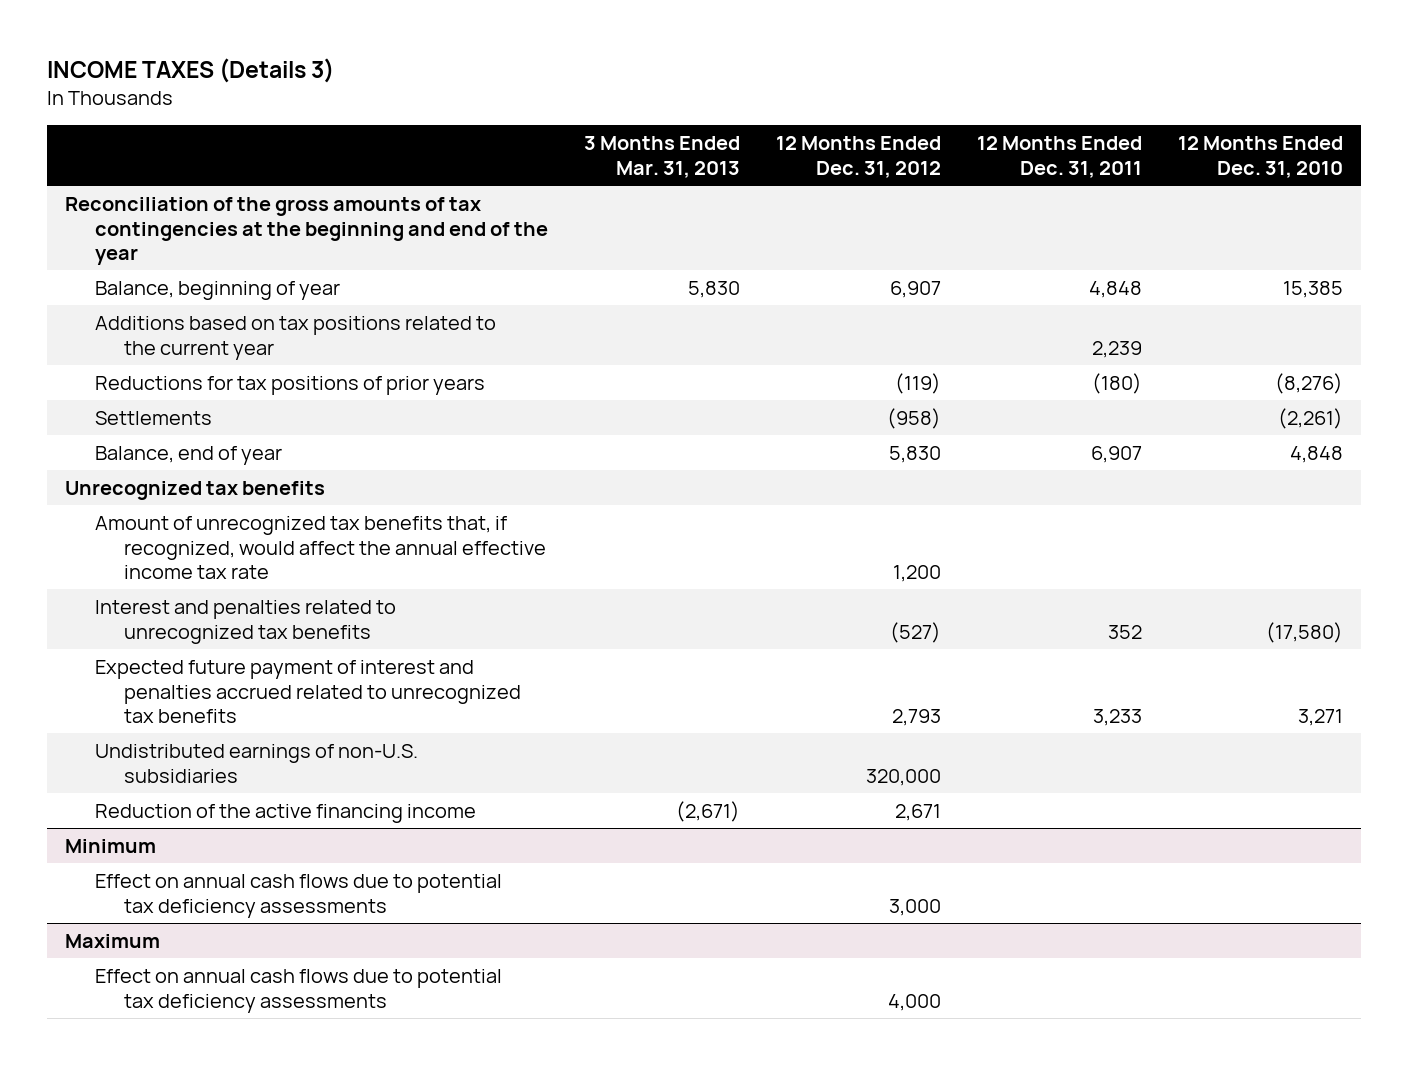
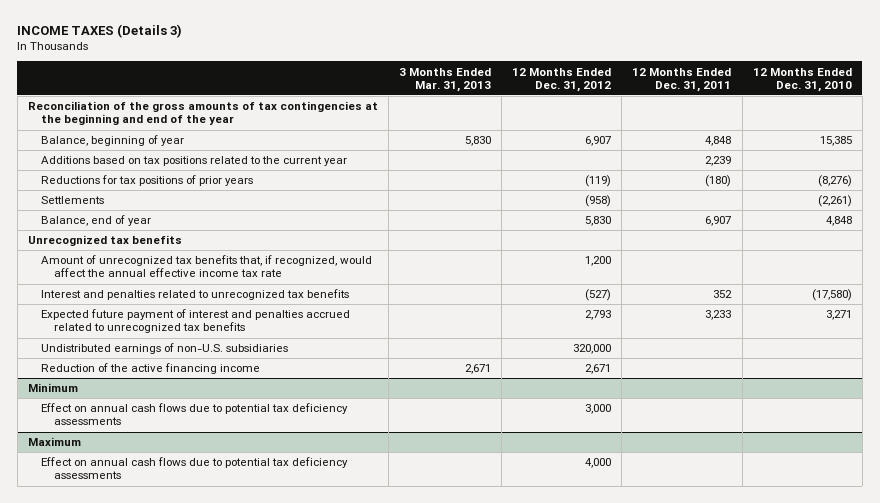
[675,800,740,822] (2,671) -> [465,364,492,375] 2,671

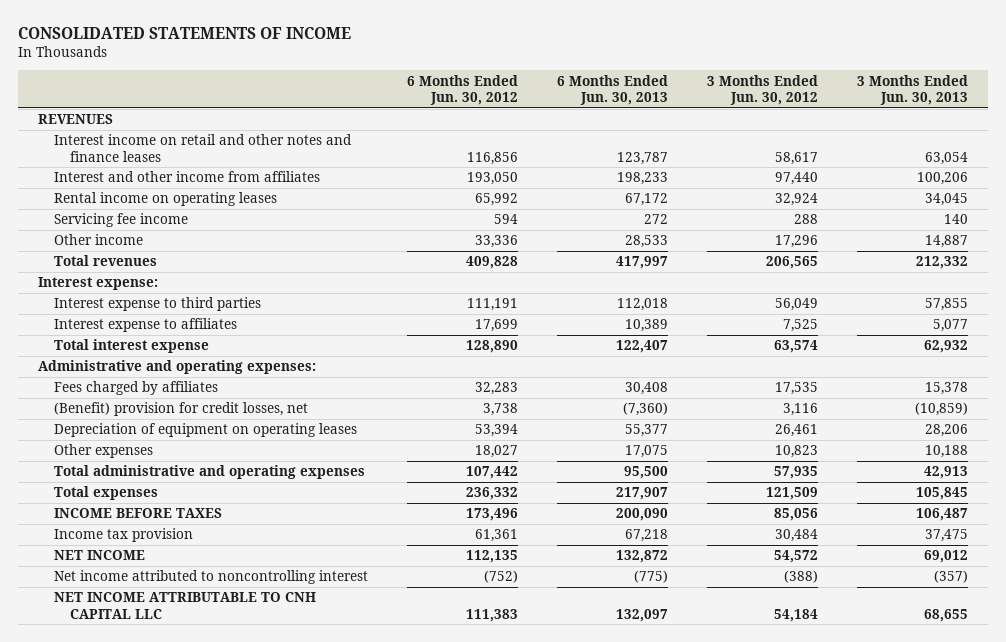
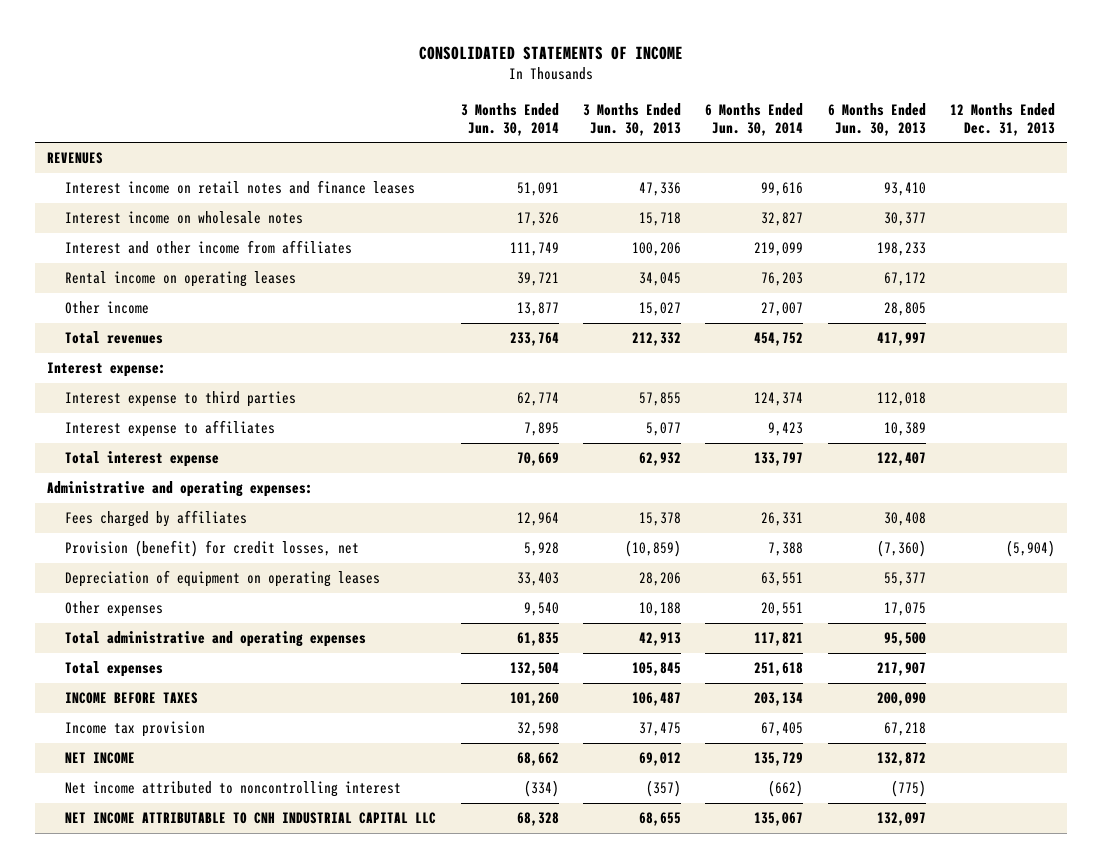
[407,74,519,105] 6 Months Ended Jun. 30, 2012 -> none
[707,74,819,105] 3 Months Ended Jun. 30, 2012 -> none
none -> [460,102,559,136] 3 Months Ended Jun. 30, 2014
none -> [705,102,804,136] 6 Months Ended Jun. 30, 2014
none -> [949,102,1055,136] 12 Months Ended Dec. 31, 2013
[53,134,352,162] Interest income on retail and other notes and finance leases -> [65,180,416,195] Interest income on retail notes and finance leases
[617,151,669,165] 123,787 -> [883,182,926,197] 93,410
[925,151,969,165] 63,054 -> [638,182,681,197] 47,336
none -> [65,211,304,225] Interest income on wholesale notes
[53,213,188,228] Servicing fee income -> none
[625,235,669,249] 28,533 -> [883,302,926,317] 28,805
[925,235,969,249] 14,887 -> [638,302,681,317] 15,027
[53,402,308,417] (Benefit) provision for credit losses, net -> [65,540,360,558] Provision (benefit) for credit losses, net
[53,592,316,619] NET INCOME ATTRIBUTABLE TO CNH CAPITAL LLC -> [65,812,437,825] NET INCOME ATTRIBUTABLE TO CNH INDUSTRIAL CAPITAL LLC

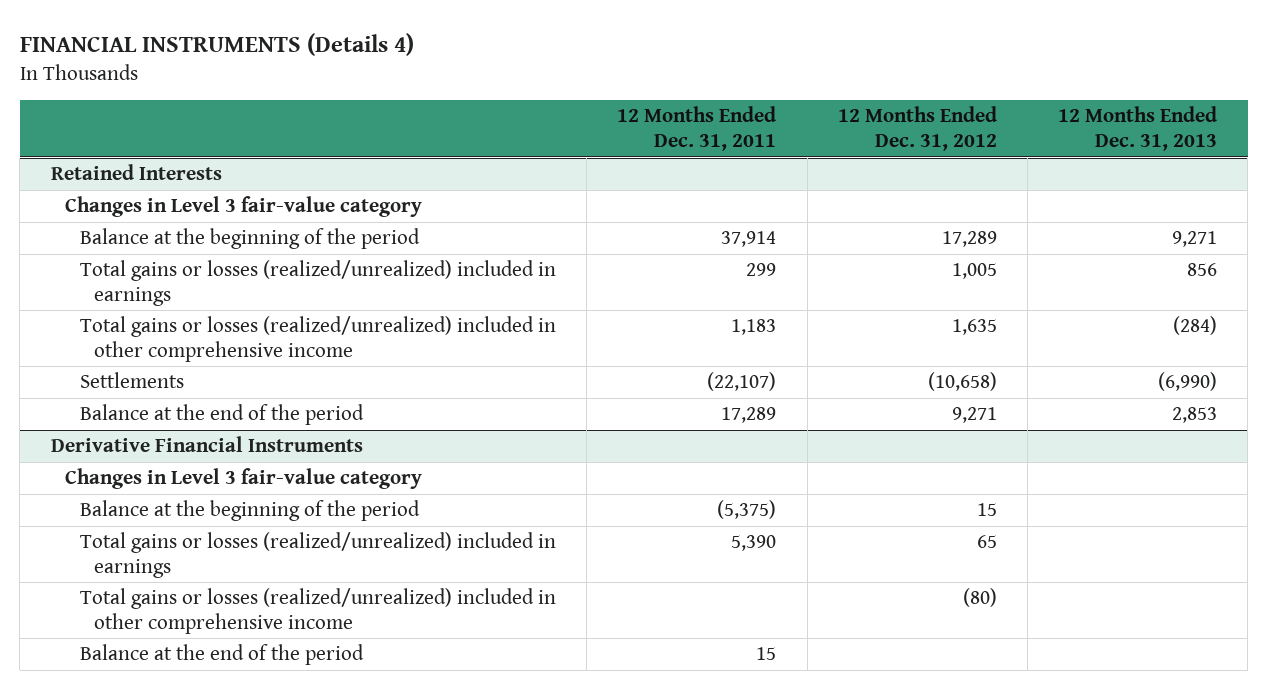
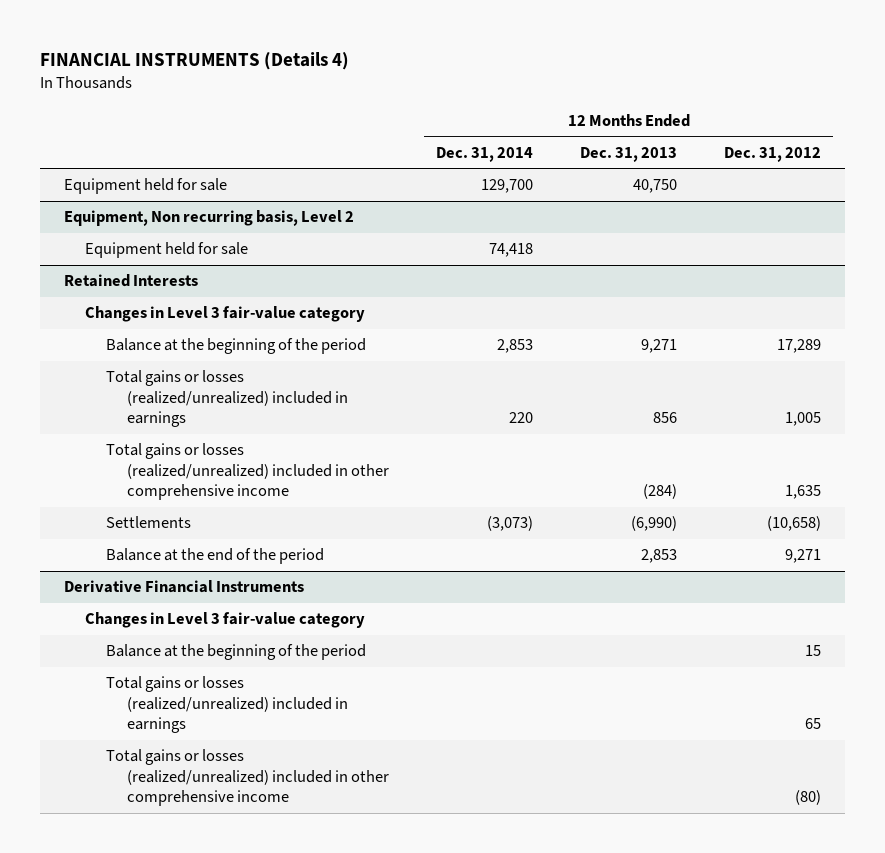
[617,106,777,152] 12 Months Ended Dec. 31, 2011 -> none
none -> [436,146,534,162] Dec. 31, 2014
none -> [63,178,227,195] Equipment held for sale
none -> [63,210,354,227] Equipment, Non recurring basis, Level 2
none -> [84,242,248,259] Equipment held for sale
[79,644,364,666] Balance at the end of the period -> none

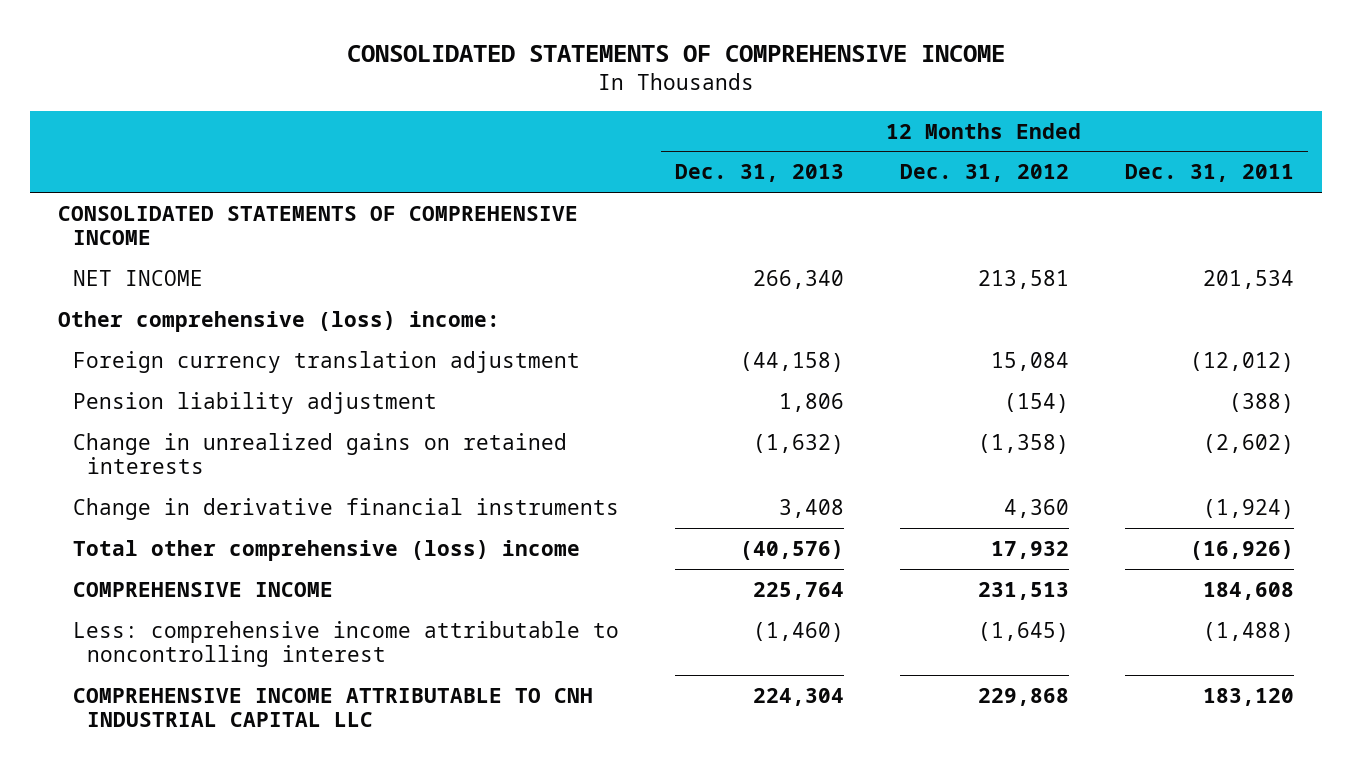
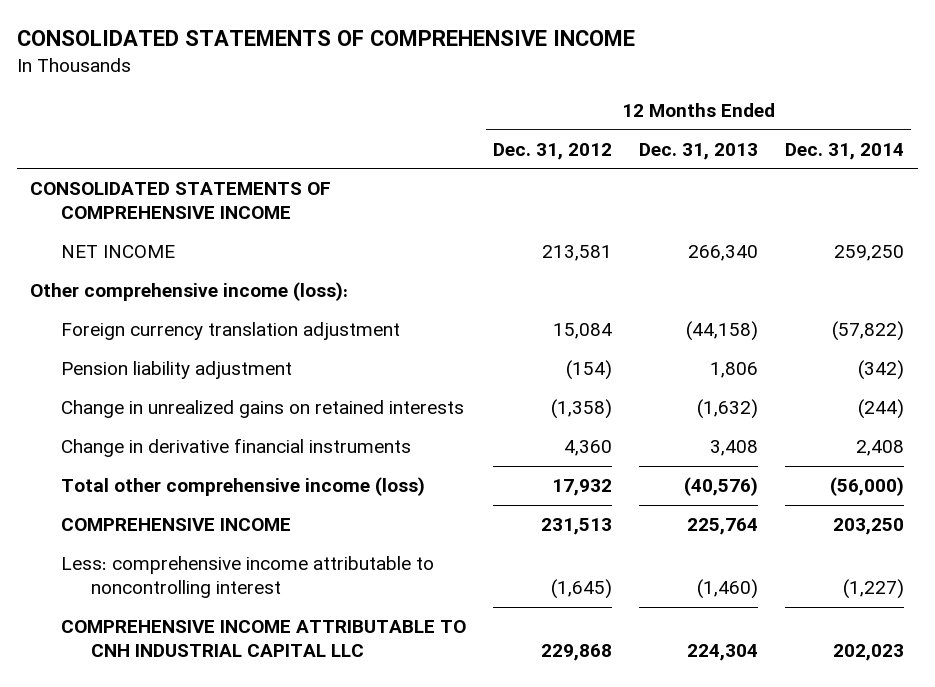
[1124,164,1294,183] Dec. 31, 2011 -> none
none -> [785,142,905,160] Dec. 31, 2014
[58,310,501,332] Other comprehensive (loss) income: -> [30,282,349,302] Other comprehensive income (loss):
[72,539,580,561] Total other comprehensive (loss) income -> [60,477,425,497] Total other comprehensive income (loss)

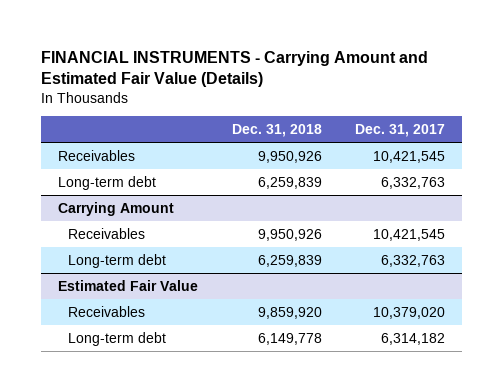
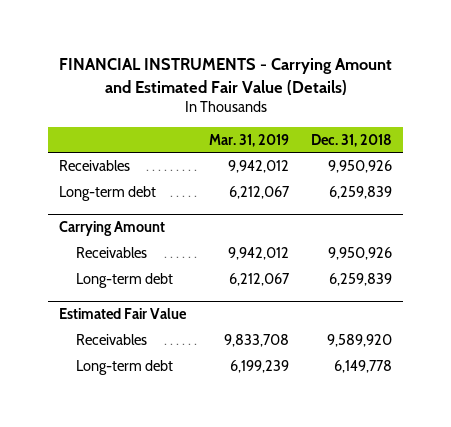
[355,124,446,138] Dec. 31, 2017 -> none
none -> [208,133,289,147] Mar. 31, 2019
[257,306,322,319] 9,859,920 -> [326,333,392,347] 9,589,920

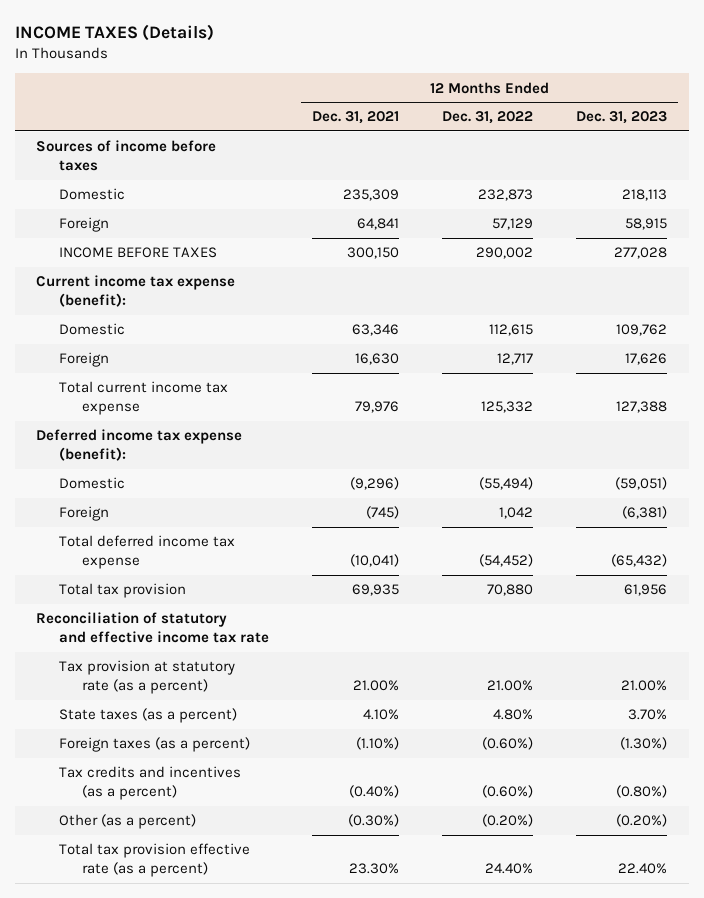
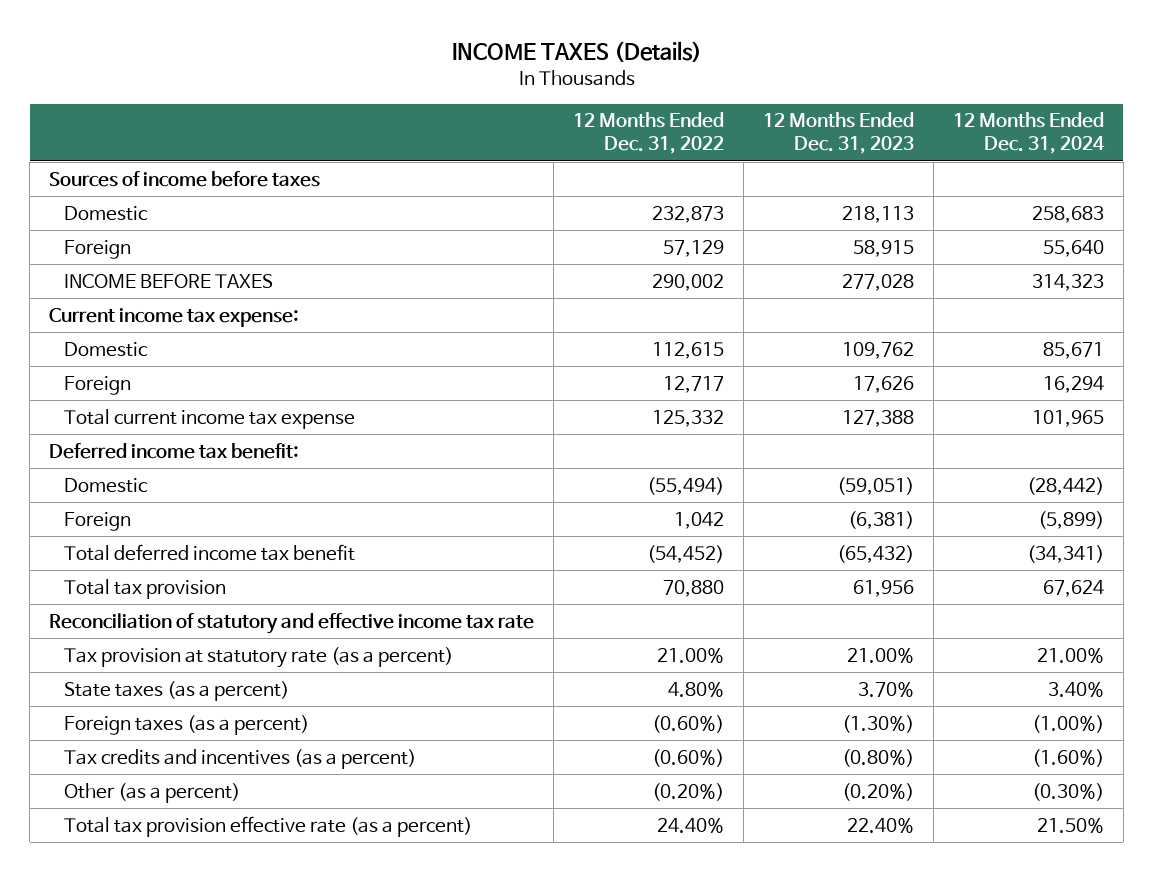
[312,111,400,125] Dec. 31, 2021 -> none
none -> [952,112,1105,155] 12 Months Ended Dec. 31, 2024
[36,275,236,308] Current income tax expense (benefit): -> [49,307,300,327] Current income tax expense:
[36,429,243,462] Deferred income tax expense (benefit): -> [49,442,300,459] Deferred income tax benefit:
[59,535,236,570] Total deferred income tax expense -> [64,543,356,561] Total deferred income tax benefit

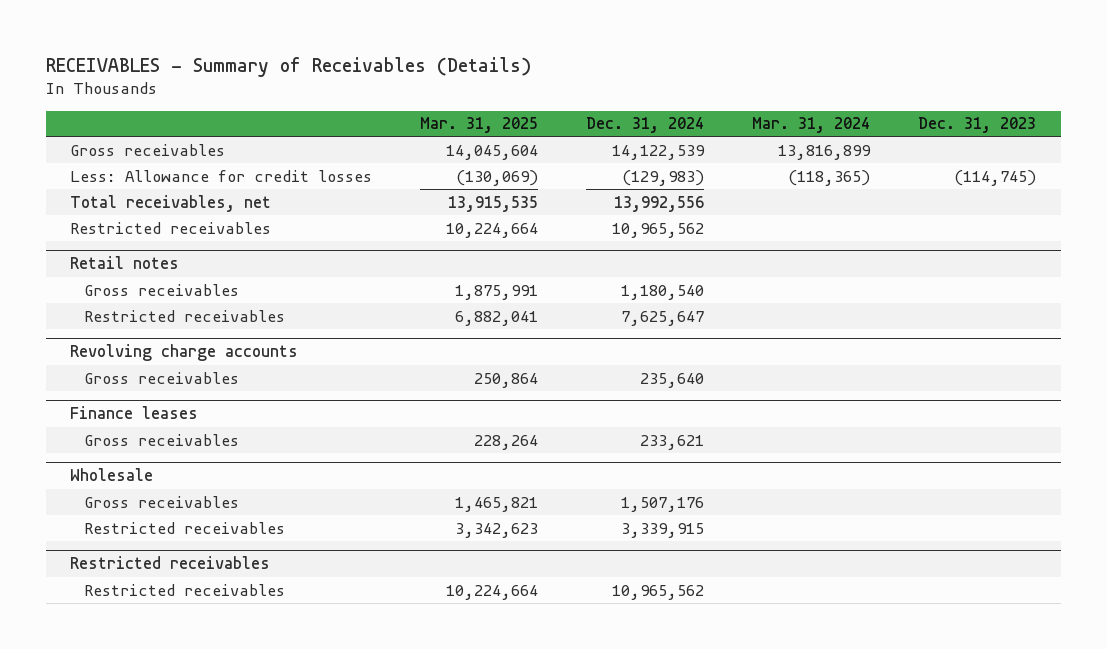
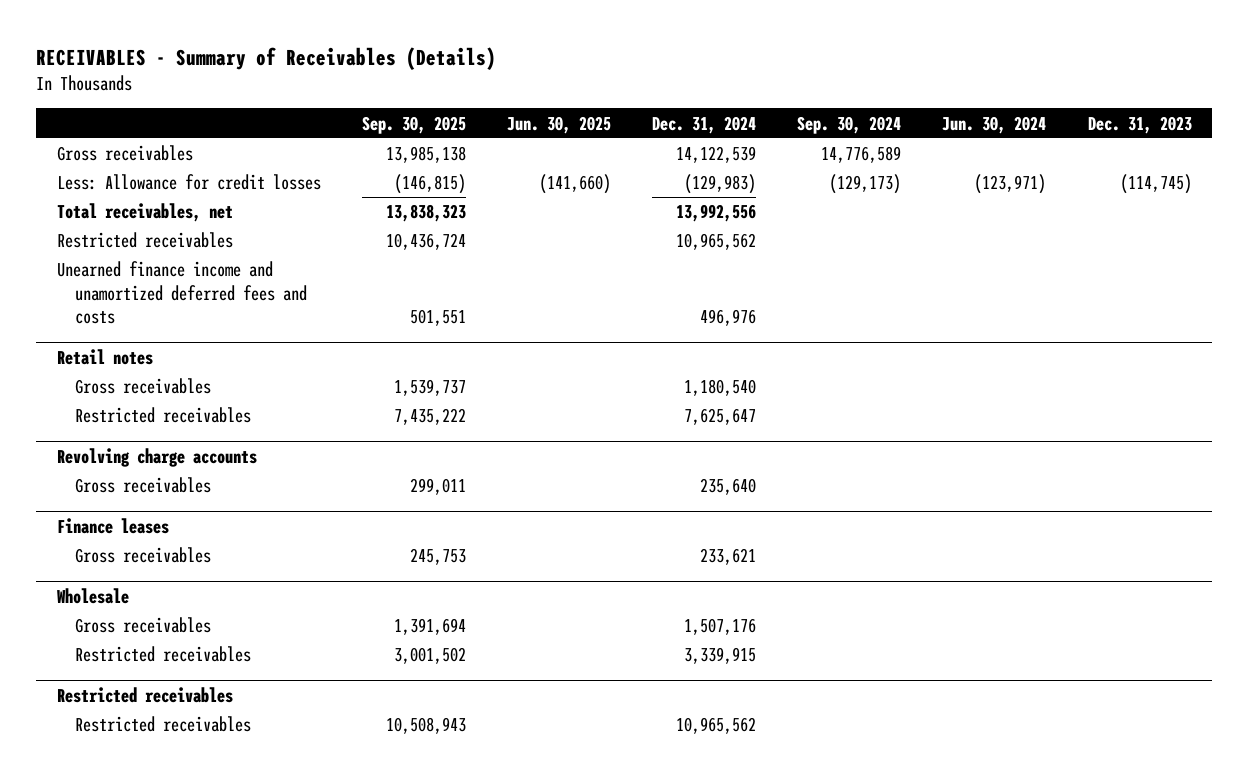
[420,117,539,134] Mar. 31, 2025 -> none
[752,117,871,134] Mar. 31, 2024 -> none
none -> [361,115,466,134] Sep. 30, 2025
none -> [506,115,611,134] Jun. 30, 2025
none -> [797,115,902,134] Sep. 30, 2024
none -> [942,115,1047,134] Jun. 30, 2024
none -> [56,261,307,324] Unearned finance income and unamortized deferred fees and costs

